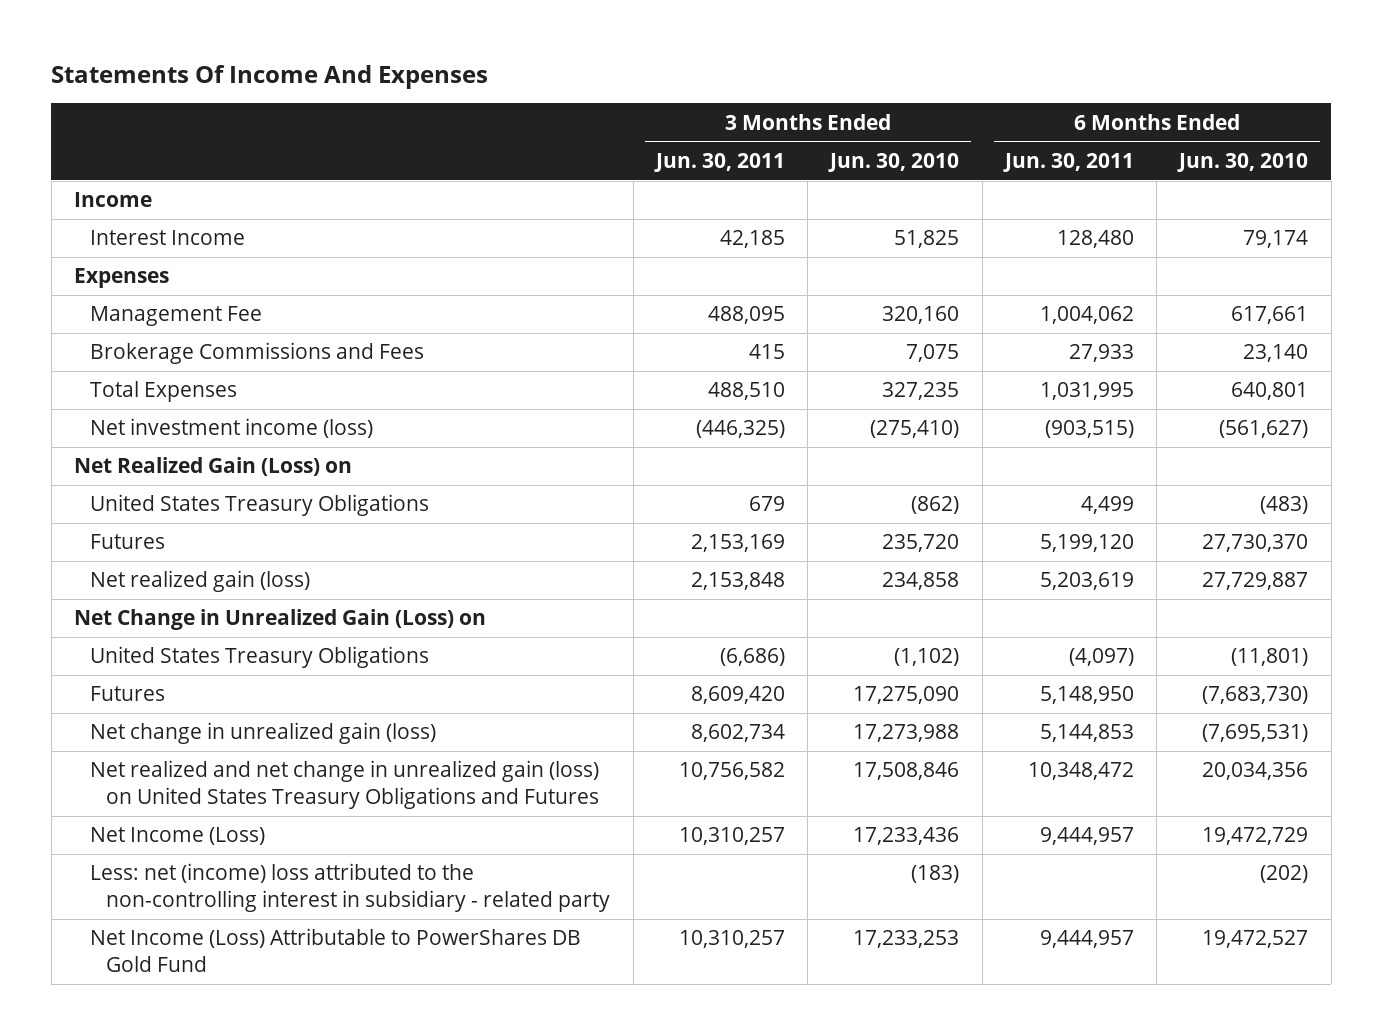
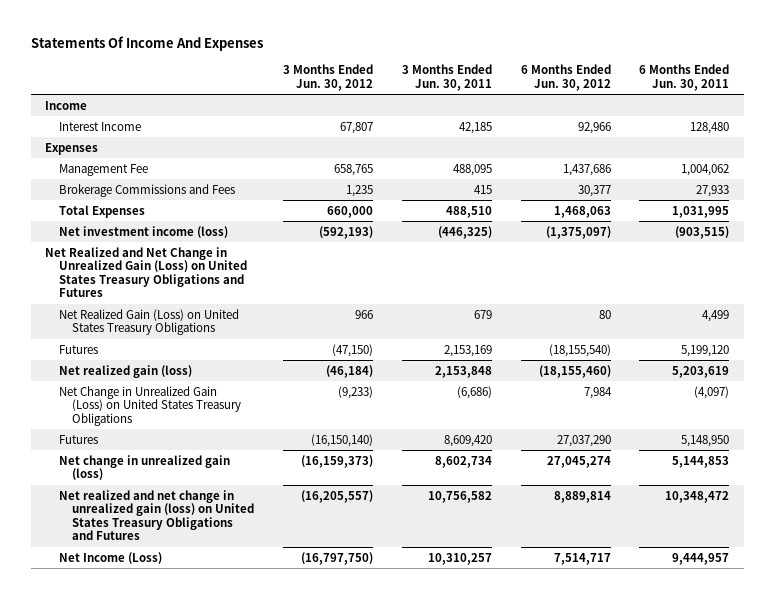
[828,152,960,172] Jun. 30, 2010 -> none
[1177,152,1309,172] Jun. 30, 2010 -> none
none -> [283,64,374,91] 3 Months Ended Jun. 30, 2012
none -> [520,64,611,91] 6 Months Ended Jun. 30, 2012
[73,457,352,477] Net Realized Gain (Loss) on -> [44,246,247,298] Net Realized and Net Change in Unrealized Gain (Loss) on United States Treasury Obligations and Futures
[90,494,430,517] United States Treasury Obligations -> [58,308,239,336] Net Realized Gain (Loss) on United States Treasury Obligations
[73,609,486,631] Net Change in Unrealized Gain (Loss) on -> none
[90,646,430,669] United States Treasury Obligations -> [58,385,242,426] Net Change in Unrealized Gain (Loss) on United States Treasury Obligations
[90,863,611,912] Less: net (income) loss attributed to the non-controlling interest in subsidiary - related party -> none
[90,928,582,972] Net Income (Loss) Attributable to PowerShares DB Gold Fund -> none

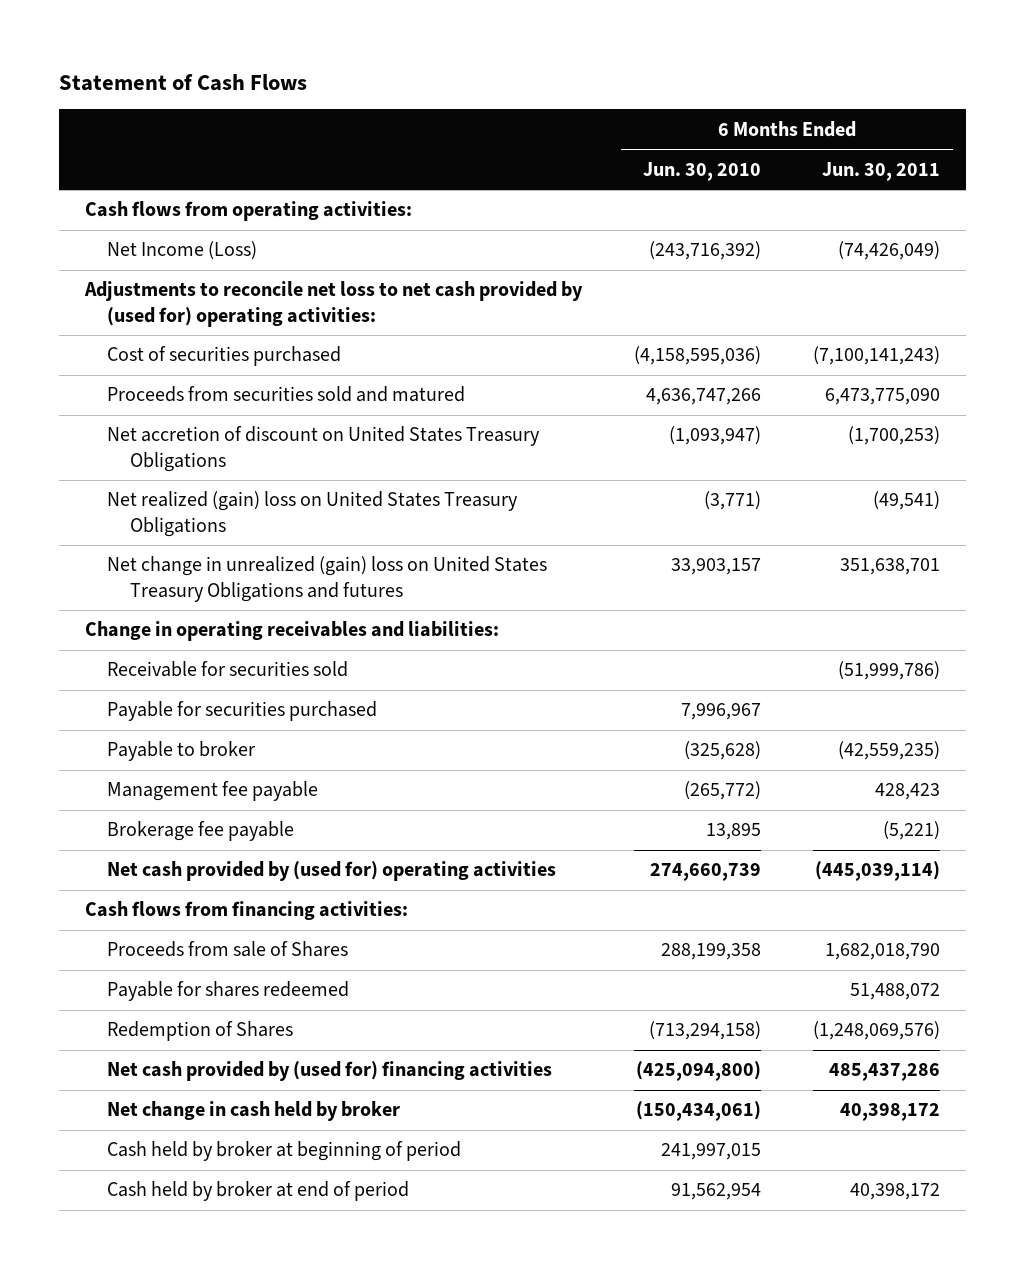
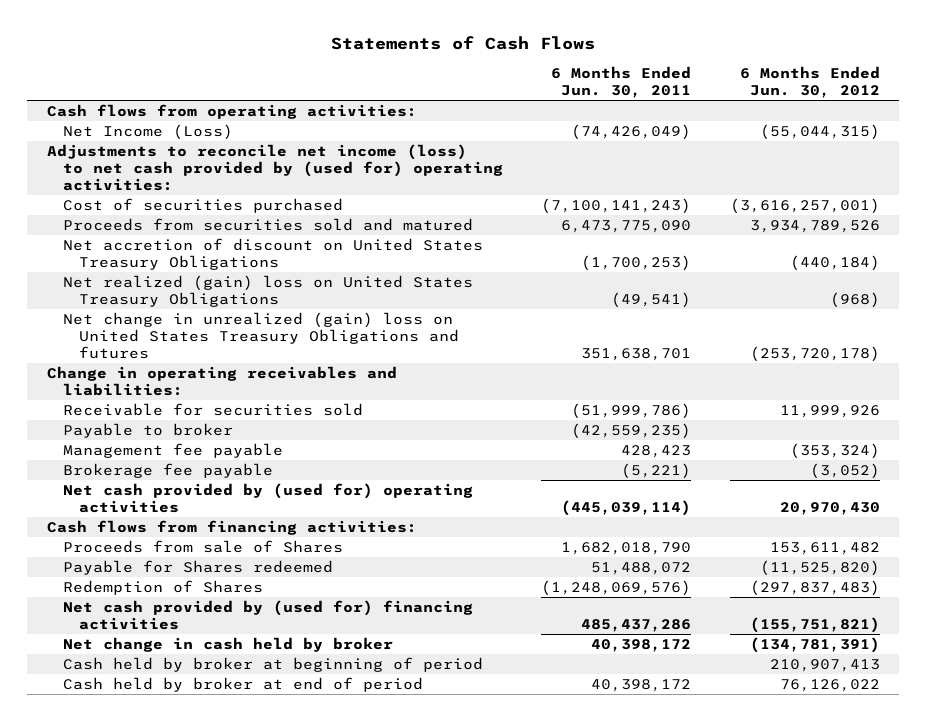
[58,73,307,91] Statement of Cash Flows -> [331,36,596,51] Statements of Cash Flows
[642,161,761,181] Jun. 30, 2010 -> none
none -> [739,66,880,99] 6 Months Ended Jun. 30, 2012
[83,281,583,327] Adjustments to reconcile net loss to net cash provided by (used for) operating activities: -> [46,144,503,191] Adjustments to reconcile net income (loss) to net cash provided by (used for) operating activities:
[107,701,378,722] Payable for securities purchased -> none
[107,981,350,1002] Payable for shares redeemed -> [62,560,333,576] Payable for Shares redeemed

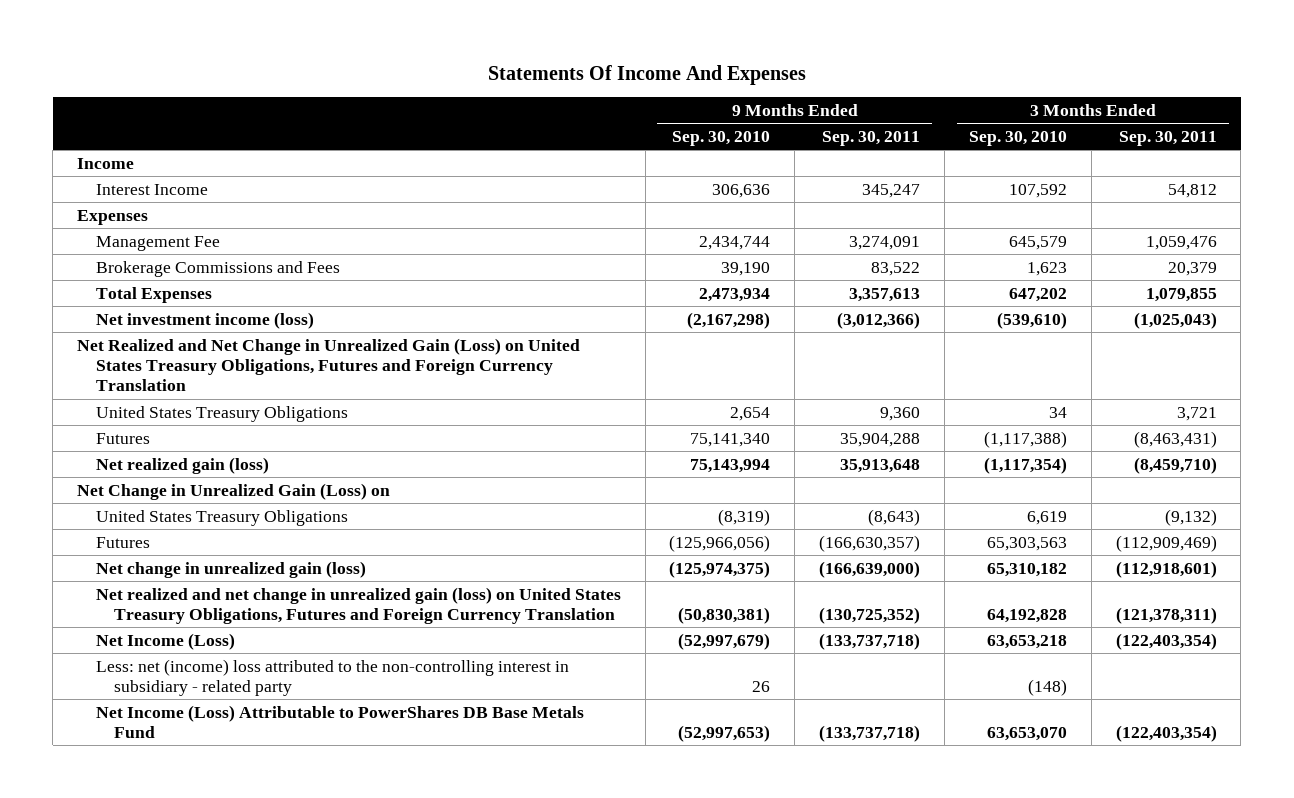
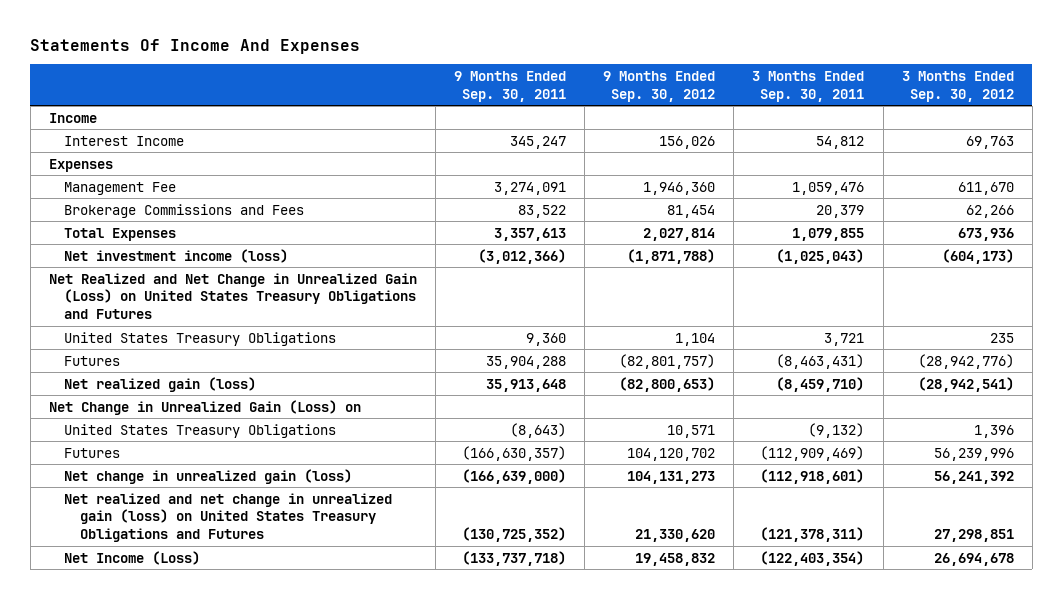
[672,131,771,147] Sep. 30, 2010 -> none
[968,131,1067,147] Sep. 30, 2010 -> none
none -> [603,71,716,102] 9 Months Ended Sep. 30, 2012
none -> [901,71,1014,102] 3 Months Ended Sep. 30, 2012
[77,337,581,392] Net Realized and Net Change in Unrealized Gain (Loss) on United States Treasury Obligations, Futures and Foreign Currency Translation -> [48,272,417,319] Net Realized and Net Change in Unrealized Gain (Loss) on United States Treasury Obligations and Futures
[95,586,621,624] Net realized and net change in unrealized gain (loss) on United States Treasury Obligations, Futures and Foreign Currency Translation -> [64,492,393,542] Net realized and net change in unrealized gain (loss) on United States Treasury Obligations and Futures
[95,658,569,696] Less: net (income) loss attributed to the non-controlling interest in subsidiary - related party -> none
[95,704,584,738] Net Income (Loss) Attributable to PowerShares DB Base Metals Fund -> none

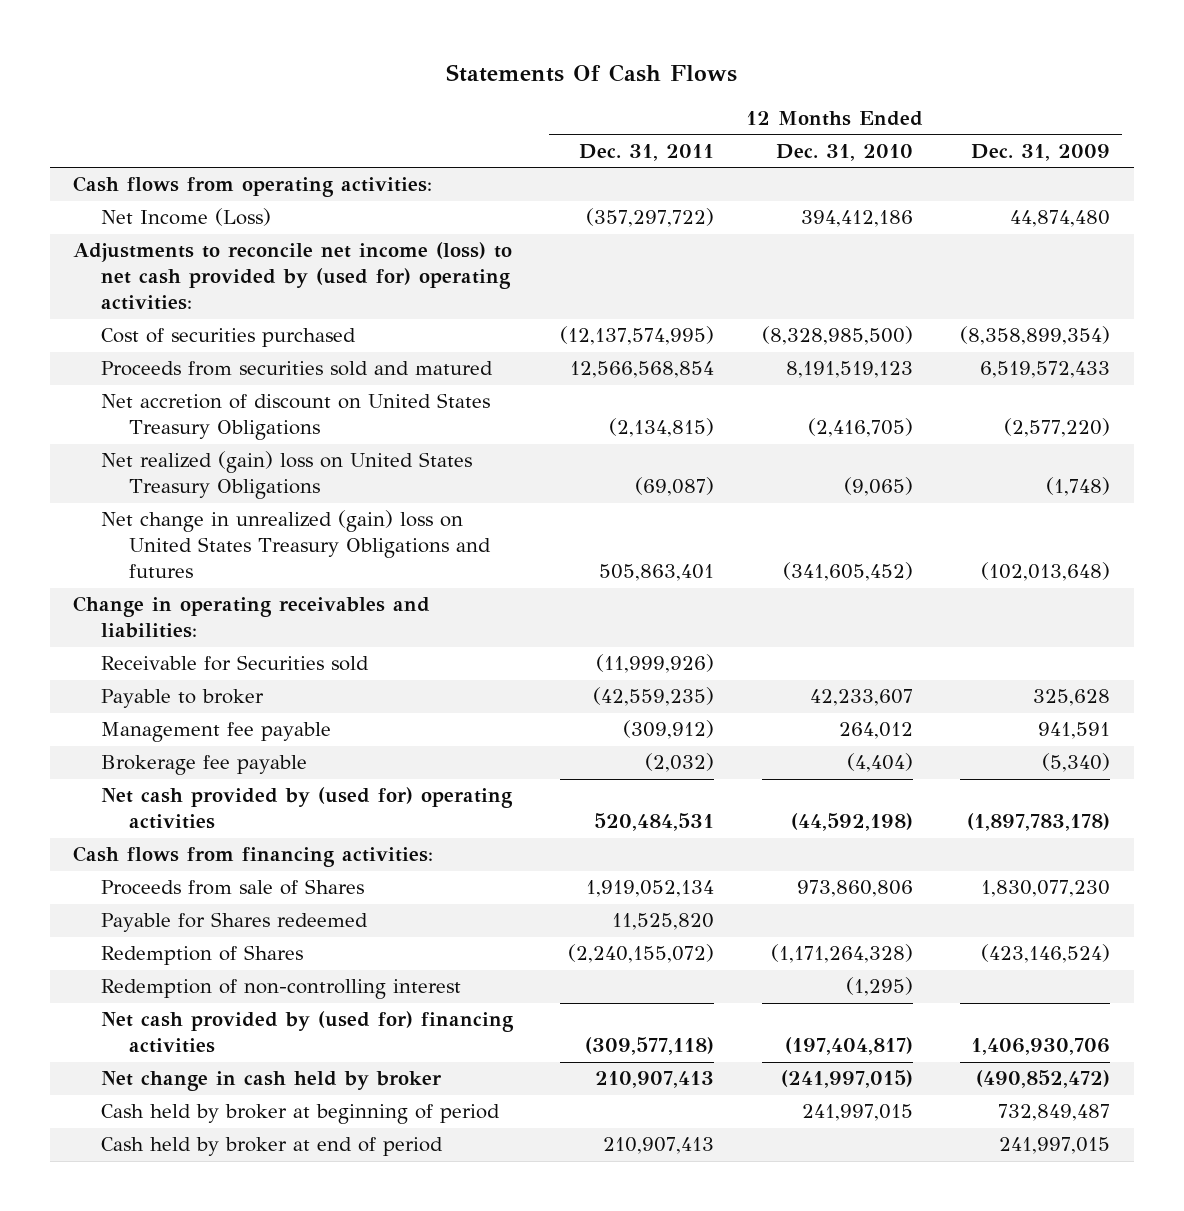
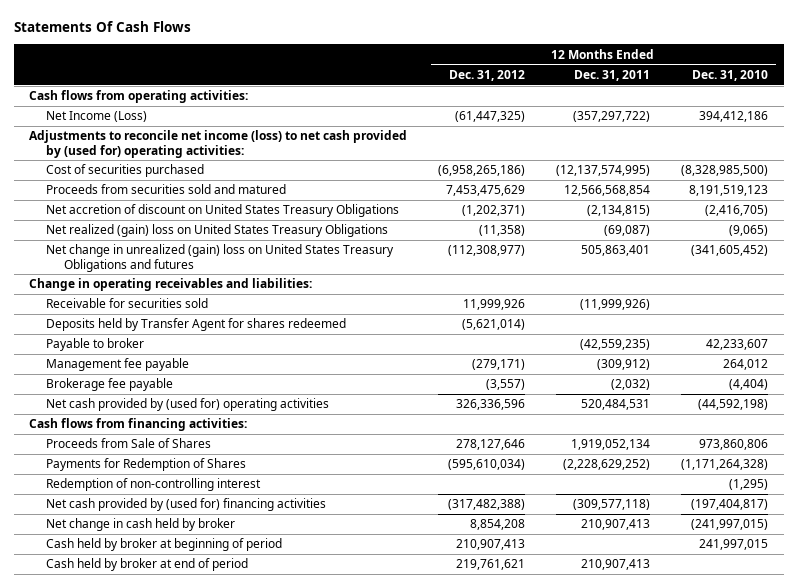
[971,143,1111,161] Dec. 31, 2009 -> none
none -> [449,69,526,81] Dec. 31, 2012
[101,655,370,672] Receivable for Securities sold -> [46,298,209,309] Receivable for securities sold
none -> [46,318,347,332] Deposits held by Transfer Agent for shares redeemed
[101,912,369,933] Payable for Shares redeemed -> none
[101,879,365,896] Proceeds from sale of Shares -> [46,438,212,449] Proceeds from Sale of Shares
[101,945,304,966] Redemption of Shares -> [46,458,247,472] Payments for Redemption of Shares
[568,944,715,964] (2,240,155,072) -> [563,459,651,471] (2,228,629,252)

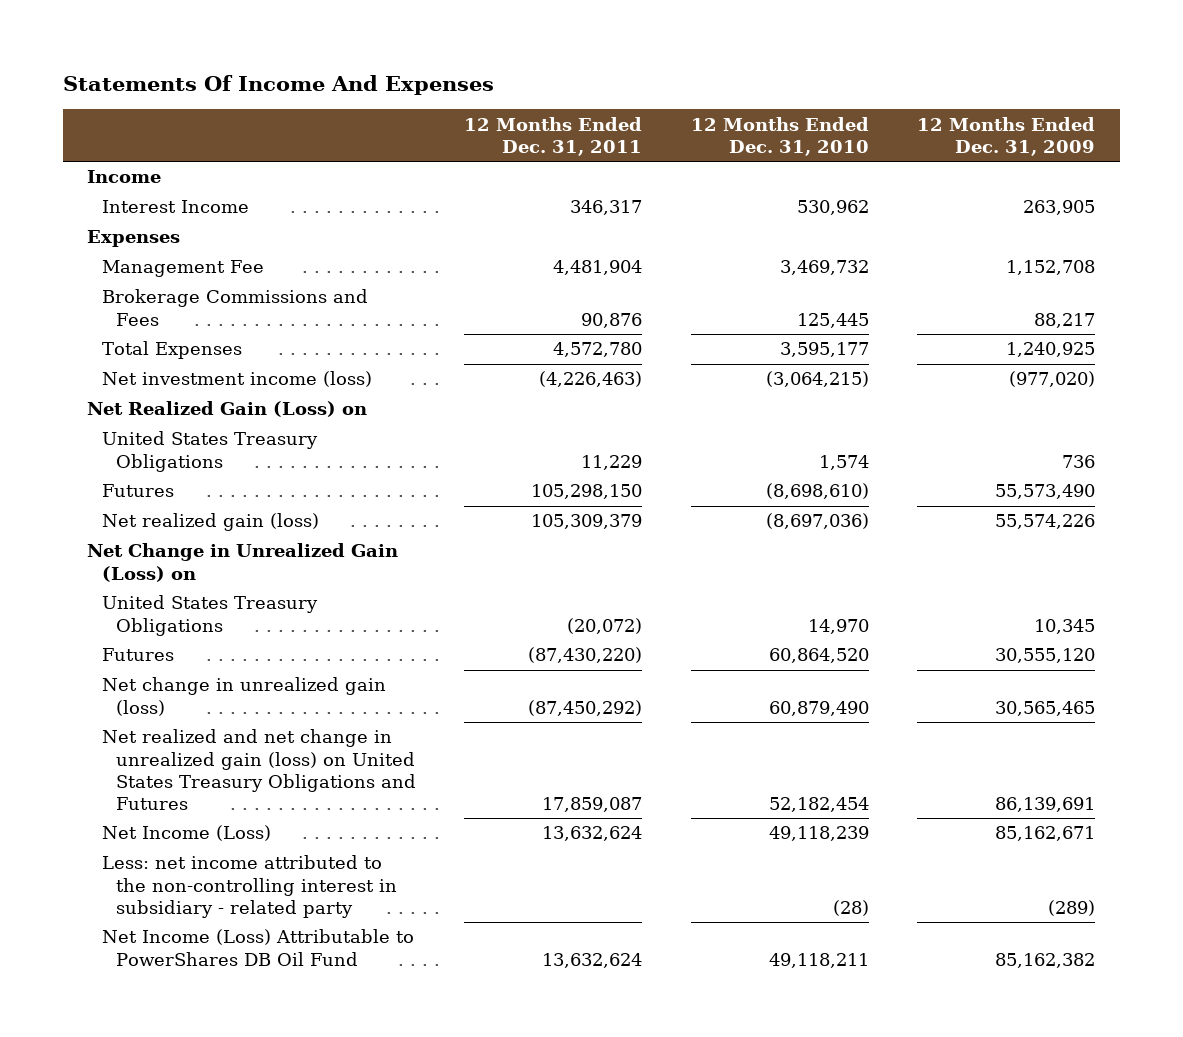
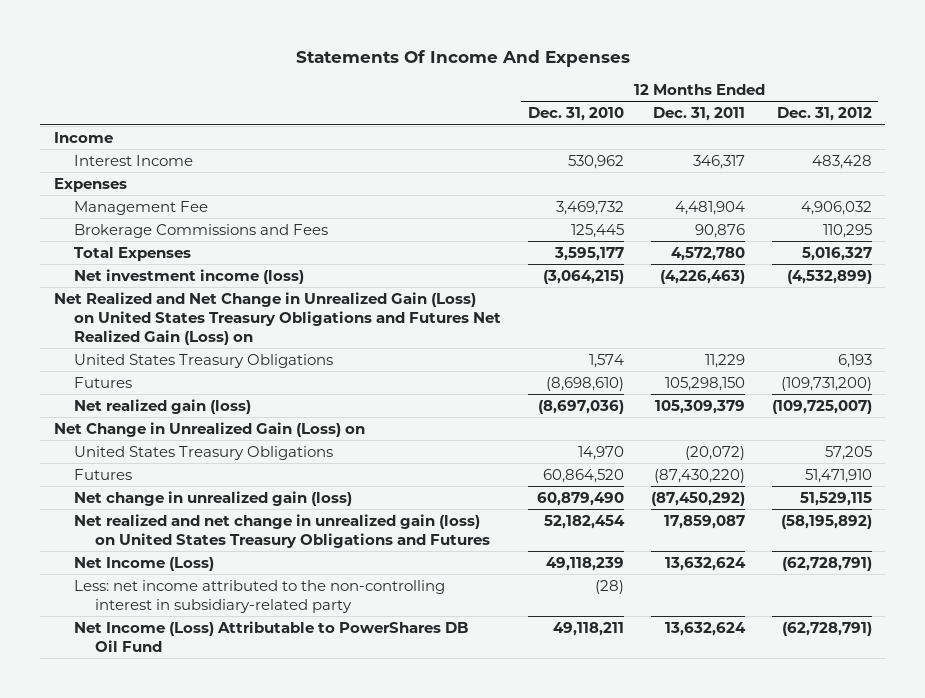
[917,116,1096,157] 12 Months Ended Dec. 31, 2009 -> none
none -> [776,107,872,122] Dec. 31, 2012
[87,401,368,418] Net Realized Gain (Loss) on -> [53,291,502,345] Net Realized and Net Change in Unrealized Gain (Loss) on United States Treasury Obligations and Futures Net Realized Gain (Loss) on
[101,855,397,918] Less: net income attributed to the non-controlling interest in subsidiary - related party -> [74,579,446,613] Less: net income attributed to the non-controlling interest in subsidiary-related party

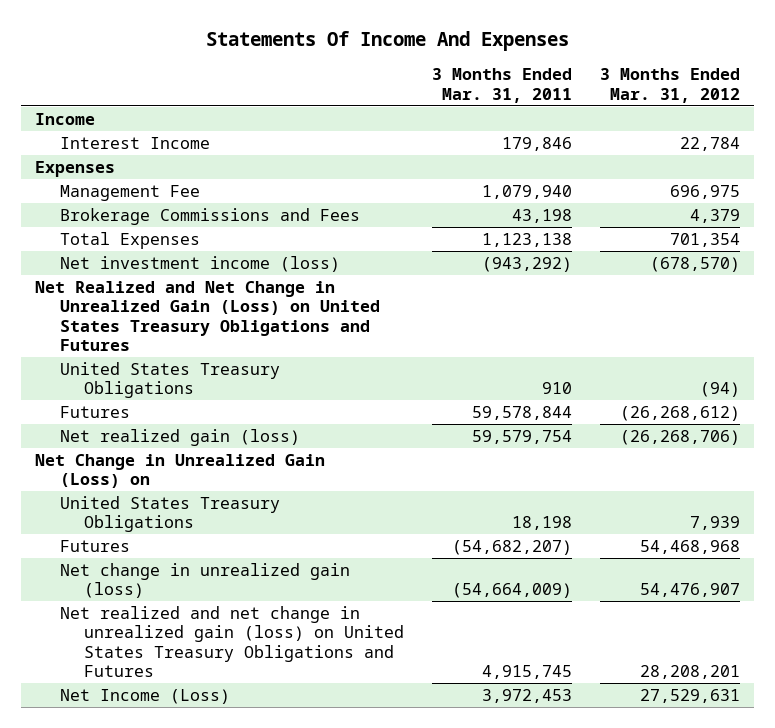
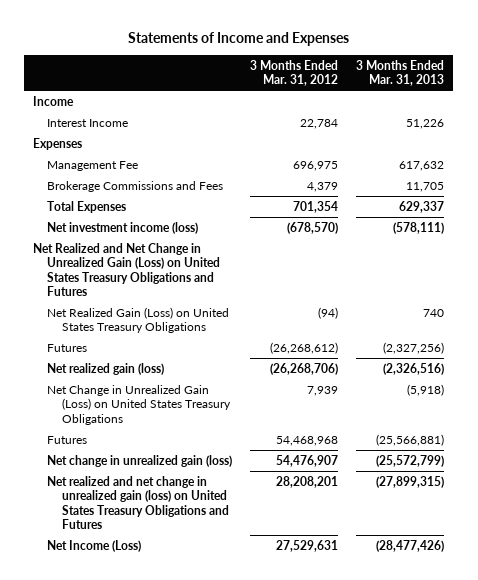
[205,31,569,52] Statements Of Income And Expenses -> [127,31,349,46] Statements of Income and Expenses
[432,68,573,103] 3 Months Ended Mar. 31, 2011 -> none
none -> [356,59,445,87] 3 Months Ended Mar. 31, 2013
[59,361,280,399] United States Treasury Obligations -> [47,306,230,334] Net Realized Gain (Loss) on United States Treasury Obligations
[34,453,325,489] Net Change in Unrealized Gain (Loss) on -> none
[59,495,280,533] United States Treasury Obligations -> [47,384,231,425] Net Change in Unrealized Gain (Loss) on United States Treasury Obligations

